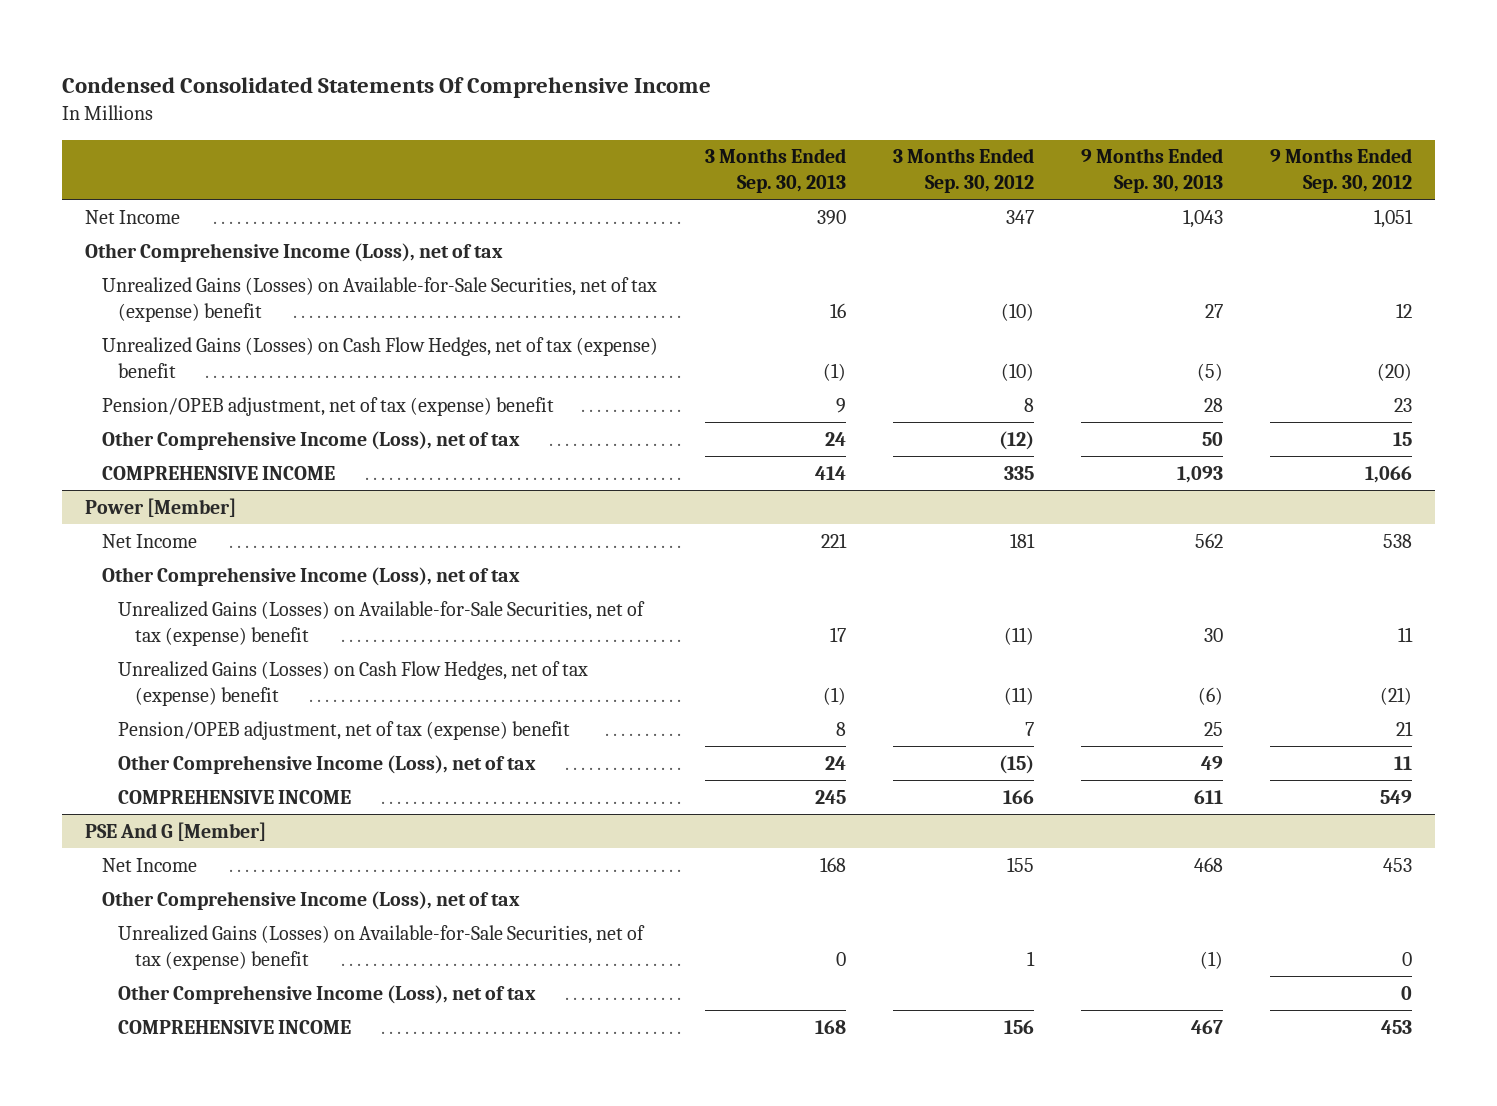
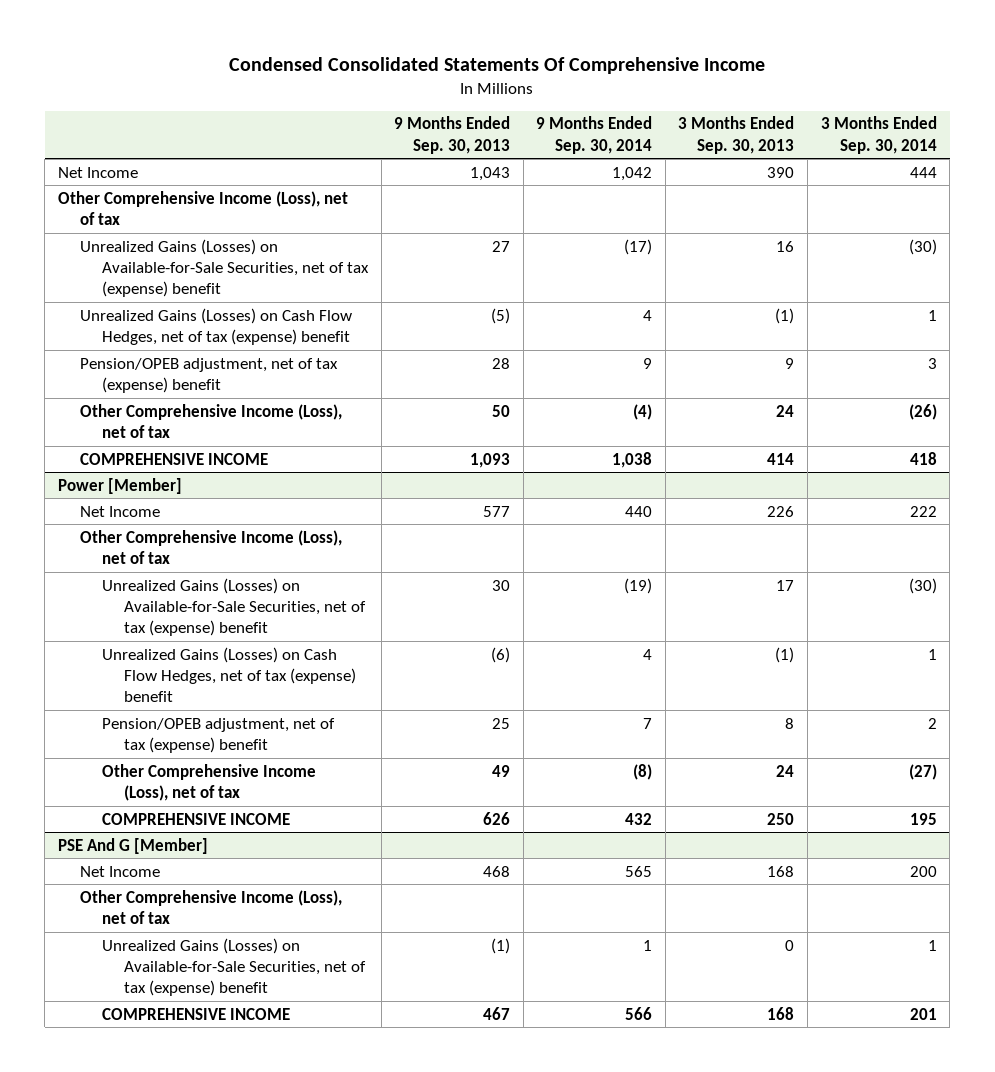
[892,148,1034,194] 3 Months Ended Sep. 30, 2012 -> none
[1269,148,1412,194] 9 Months Ended Sep. 30, 2012 -> none
none -> [536,116,653,154] 9 Months Ended Sep. 30, 2014
none -> [820,116,937,154] 3 Months Ended Sep. 30, 2014
[820,532,847,548] 221 -> [767,505,795,517] 226
[1194,532,1223,548] 562 -> [483,505,511,517] 577
[814,789,846,804] 245 -> [767,812,795,825] 250
[1193,789,1223,804] 611 -> [483,811,511,825] 626
[118,984,537,1004] Other Comprehensive Income (Loss), net of tax -> none

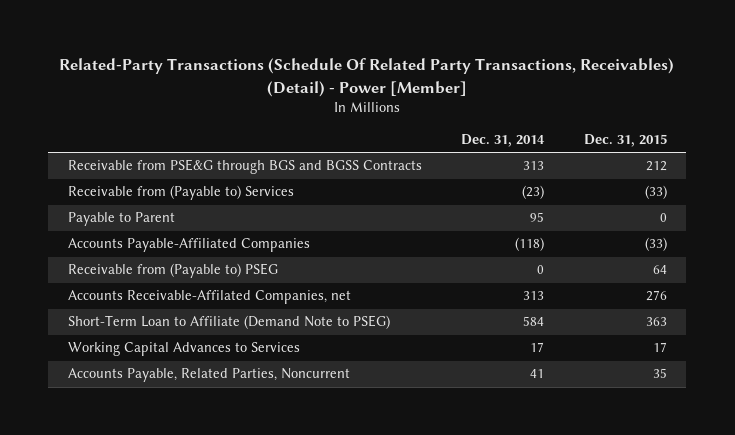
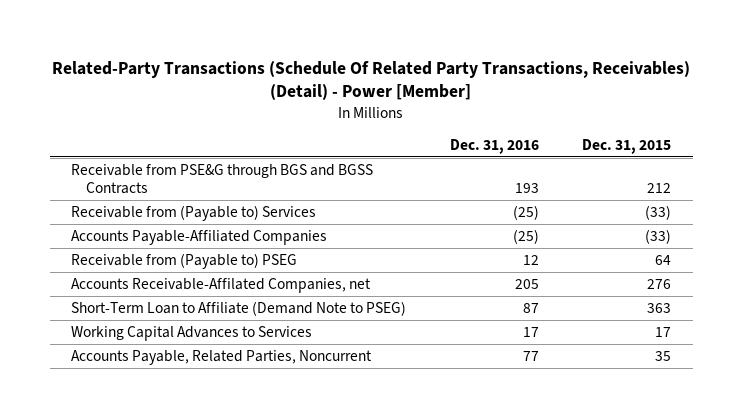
[461,134,546,148] Dec. 31, 2014 -> none
none -> [449,139,539,155] Dec. 31, 2016
[67,212,175,227] Payable to Parent -> none

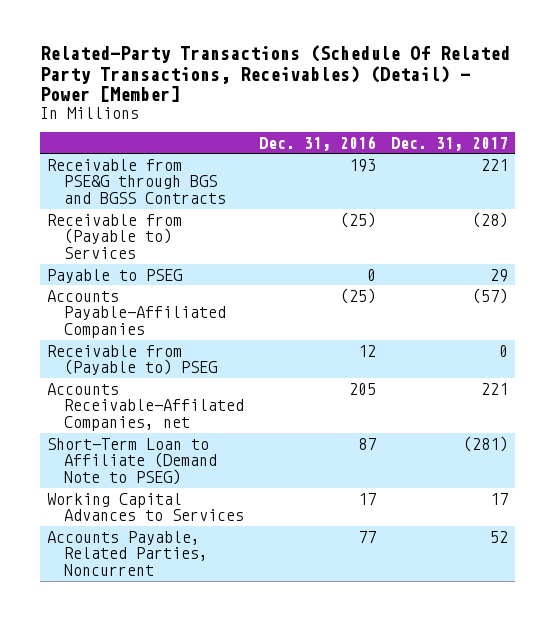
[582,139,672,155] Dec. 31, 2015 -> none
none -> [390,136,508,151] Dec. 31, 2017
none -> [47,268,183,283] Payable to PSEG

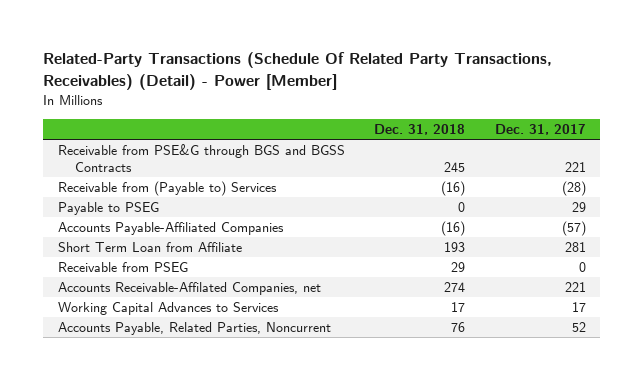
[258,135,376,151] Dec. 31, 2016 -> none
none -> [374,123,466,135] Dec. 31, 2018
none -> [57,242,242,253] Short Term Loan from Affiliate
[47,344,217,376] Receivable from (Payable to) PSEG -> [57,262,188,273] Receivable from PSEG
[47,437,217,486] Short-Term Loan to Affiliate (Demand Note to PSEG) -> none

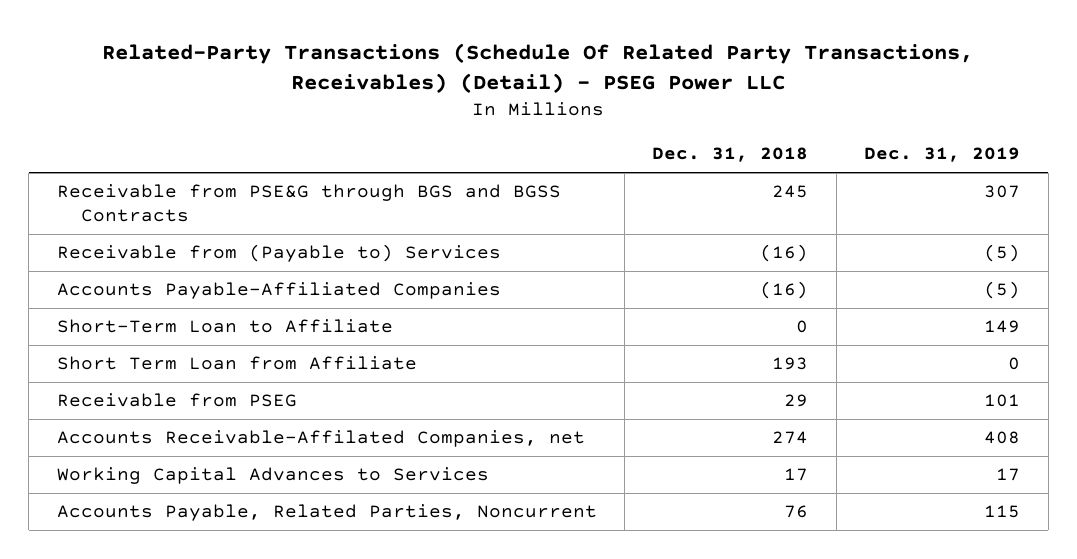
[42,52,552,90] Related-Party Transactions (Schedule Of Related Party Transactions, Receivables) (Detail) - Power [Member] -> [102,42,974,93] Related-Party Transactions (Schedule Of Related Party Transactions, Receivables) (Detail) - PSEG Power LLC
[494,123,586,135] Dec. 31, 2017 -> none
none -> [864,147,1021,163] Dec. 31, 2019
[57,202,159,216] Payable to PSEG -> none
none -> [56,319,393,334] Short-Term Loan to Affiliate

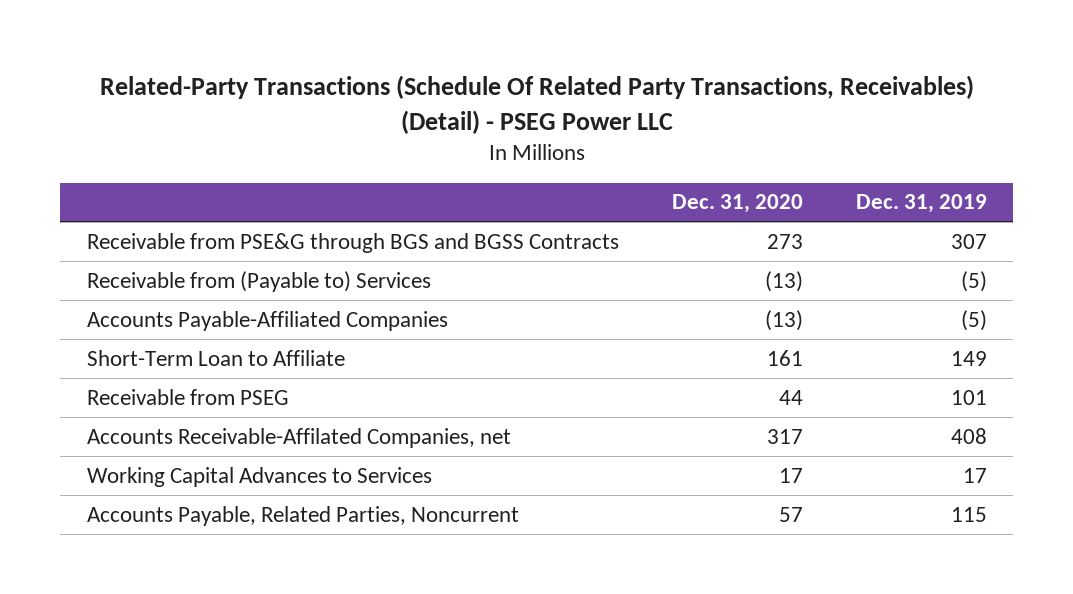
[652,147,809,163] Dec. 31, 2018 -> none
none -> [671,194,803,214] Dec. 31, 2020
[56,356,417,371] Short Term Loan from Affiliate -> none

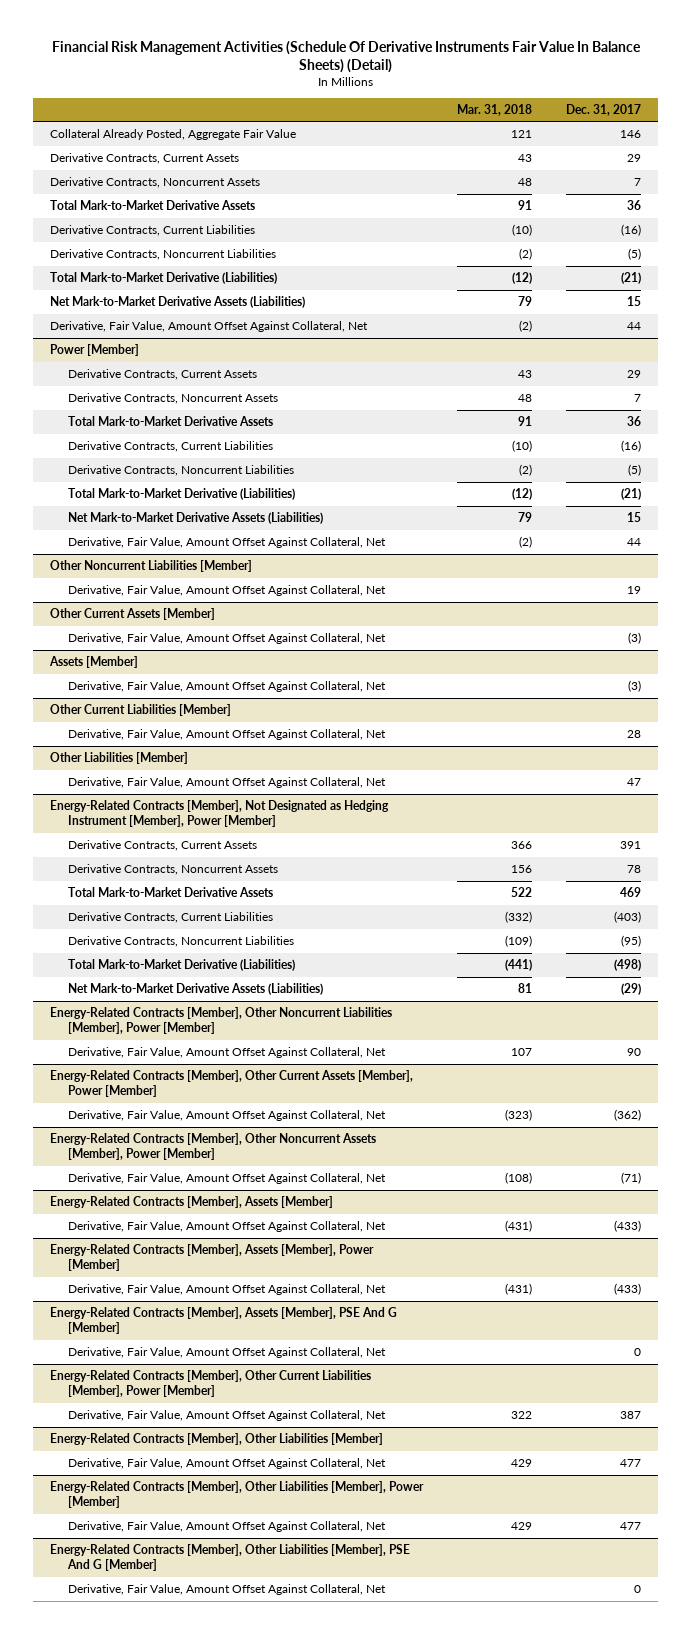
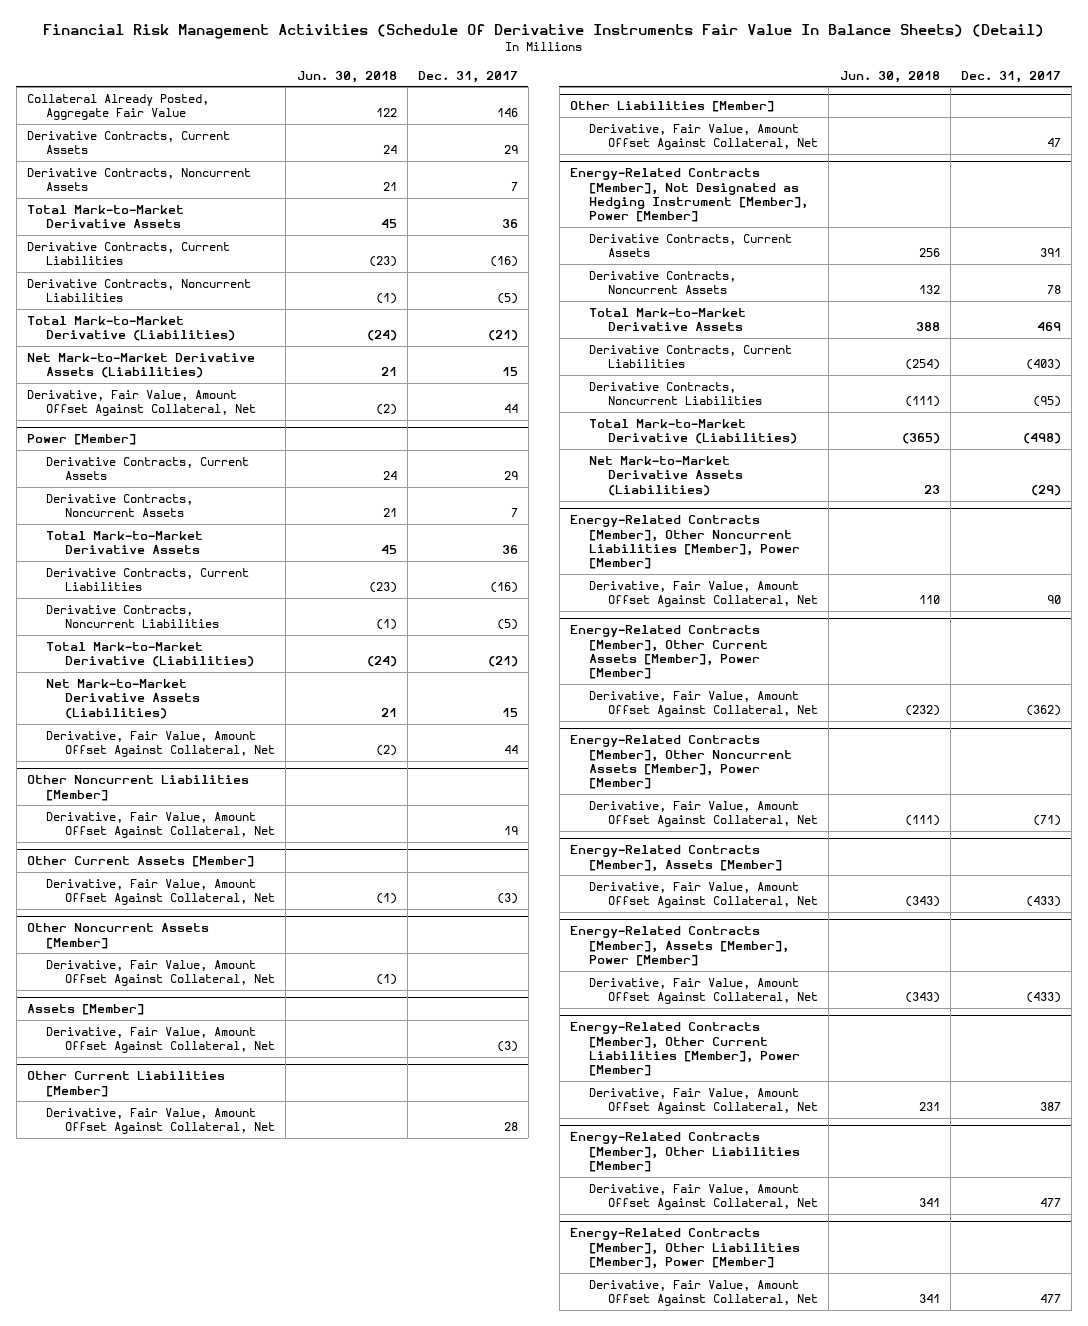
[457,103,533,116] Mar. 31, 2018 -> none
none -> [296,70,397,83] Jun. 30, 2018
none -> [26,923,209,949] Other Noncurrent Assets [Member]
none -> [45,960,276,987] Derivative, Fair Value, Amount Offset Against Collateral, Net
[50,1307,398,1334] Energy-Related Contracts [Member], Assets [Member], PSE And G [Member] -> none
[68,1347,387,1359] Derivative, Fair Value, Amount Offset Against Collateral, Net -> none
[50,1544,411,1571] Energy-Related Contracts [Member], Other Liabilities [Member], PSE And G [Member] -> none
[68,1584,387,1596] Derivative, Fair Value, Amount Offset Against Collateral, Net -> none

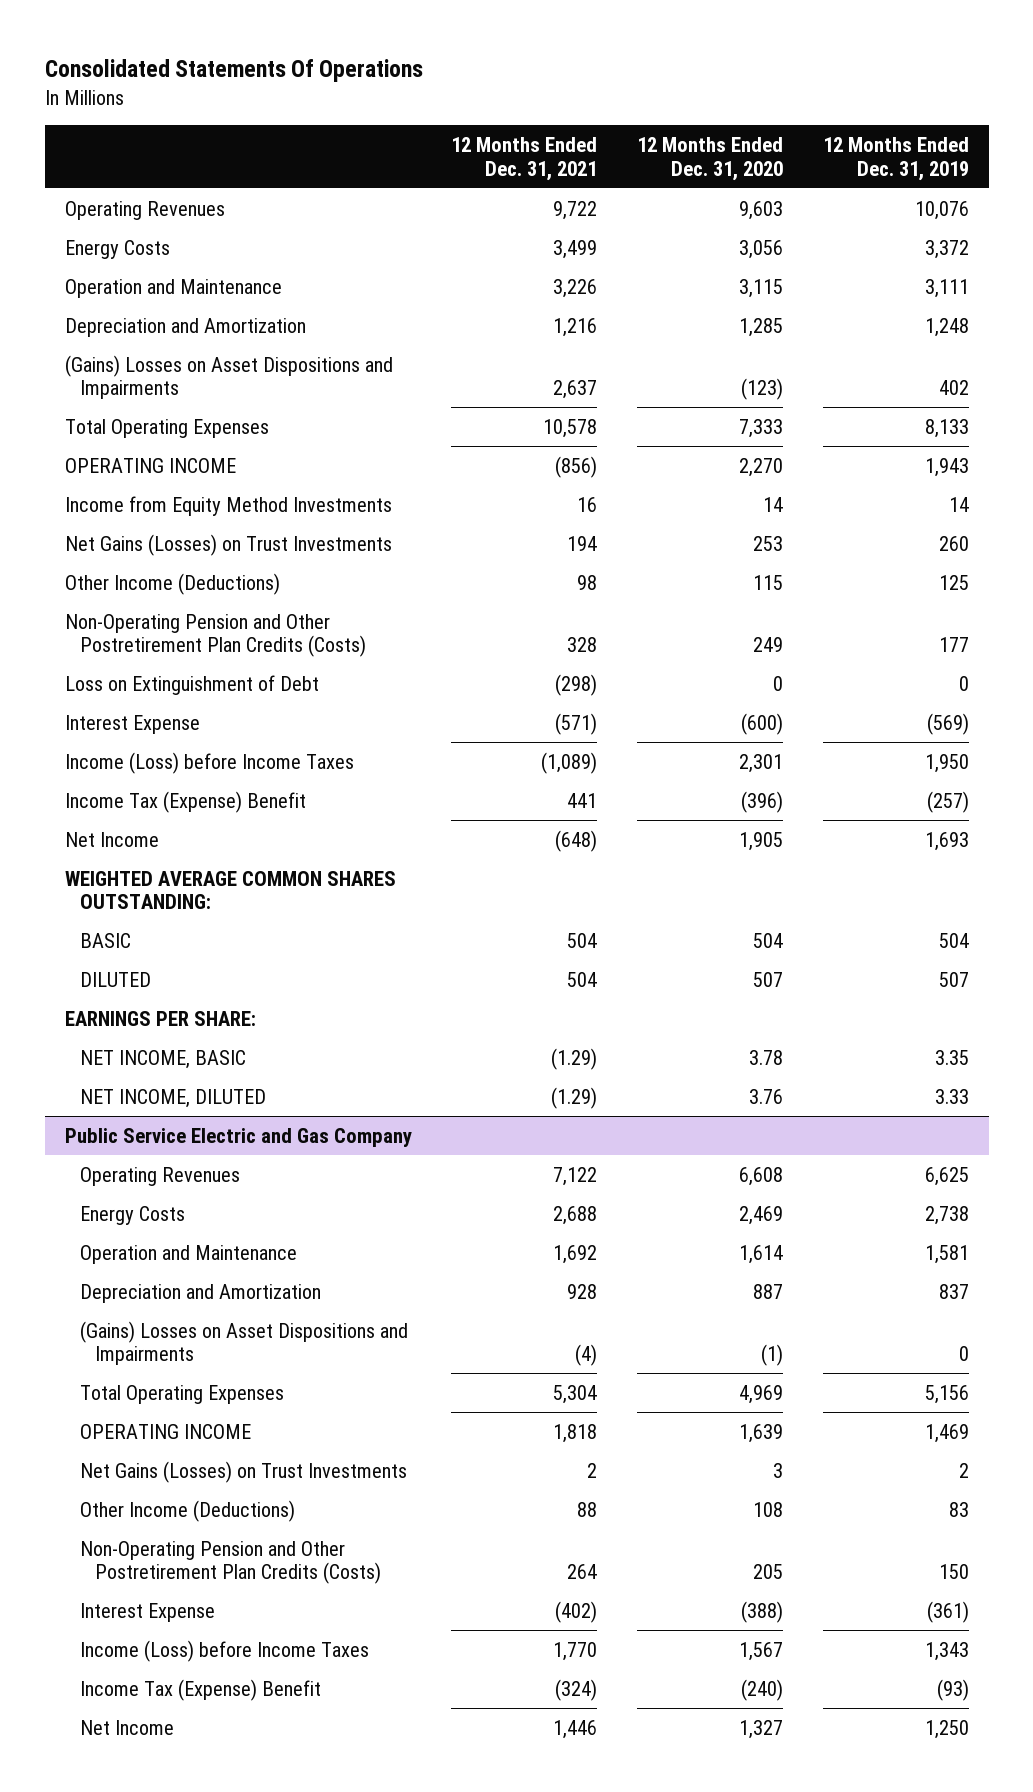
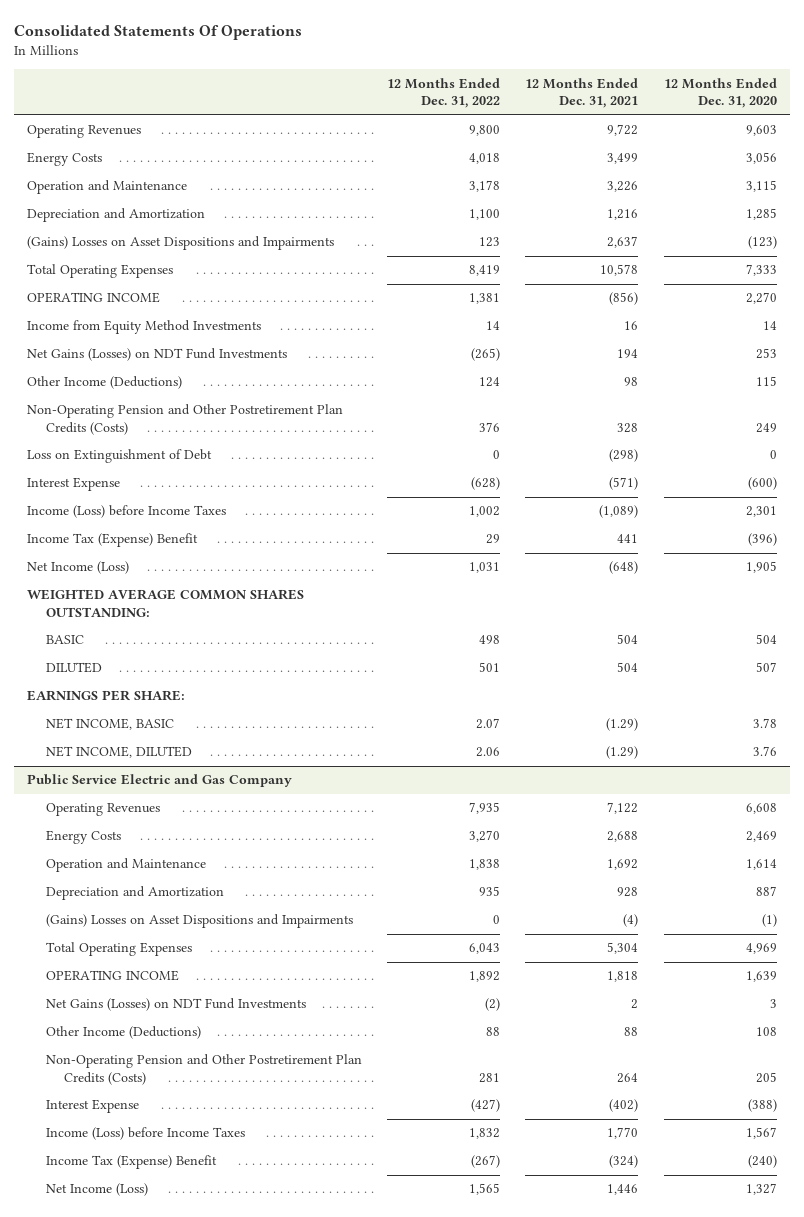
[822,136,969,181] 12 Months Ended Dec. 31, 2019 -> none
none -> [386,77,500,109] 12 Months Ended Dec. 31, 2022
[64,533,392,556] Net Gains (Losses) on Trust Investments -> [27,348,288,362] Net Gains (Losses) on NDT Fund Investments
[64,831,159,847] Net Income -> [27,561,130,575] Net Income (Loss)
[79,1460,407,1483] Net Gains (Losses) on Trust Investments -> [45,998,306,1012] Net Gains (Losses) on NDT Fund Investments
[79,1719,174,1735] Net Income -> [45,1183,148,1197] Net Income (Loss)

